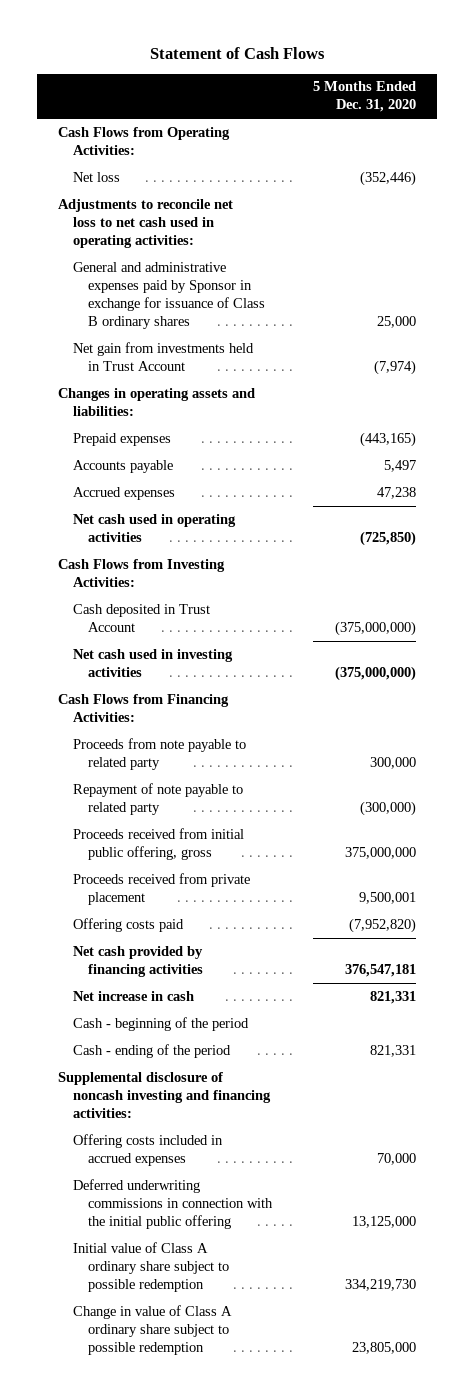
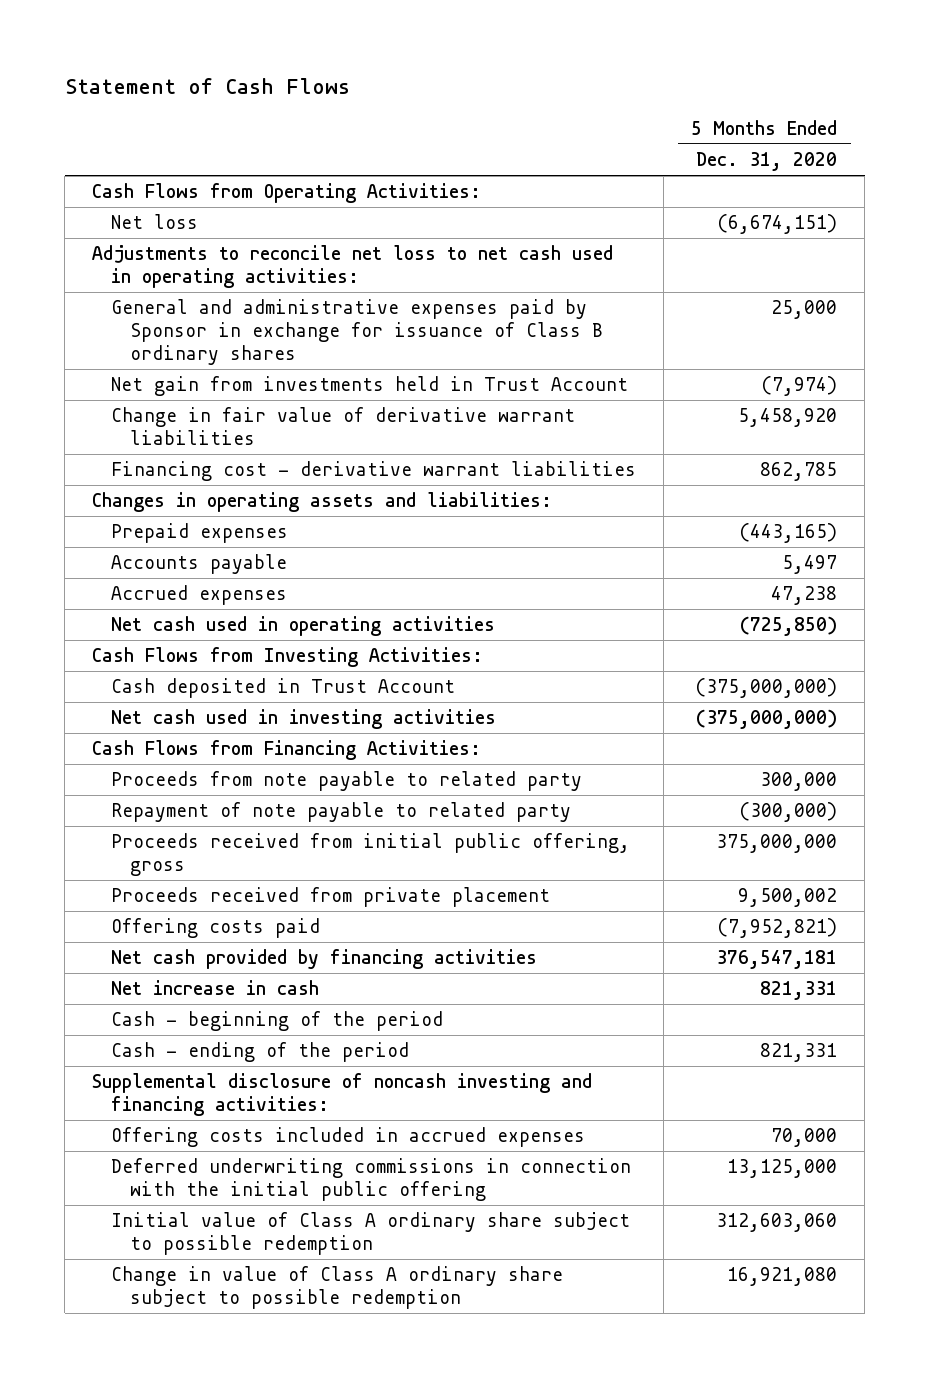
[360,170,417,186] (352,446) -> [717,214,838,235] (6,674,151)
none -> [111,407,576,446] Change in fair value of derivative warrant liabilities
none -> [111,461,637,482] Financing cost - derivative warrant liabilities
[359,891,417,904] 9,500,001 -> [738,888,838,908] 9,500,002
[349,917,417,933] (7,952,820) -> [717,918,838,939] (7,952,821)
[345,1278,417,1291] 334,219,730 -> [716,1213,838,1233] 312,603,060
[352,1341,417,1354] 23,805,000 -> [727,1267,838,1287] 16,921,080

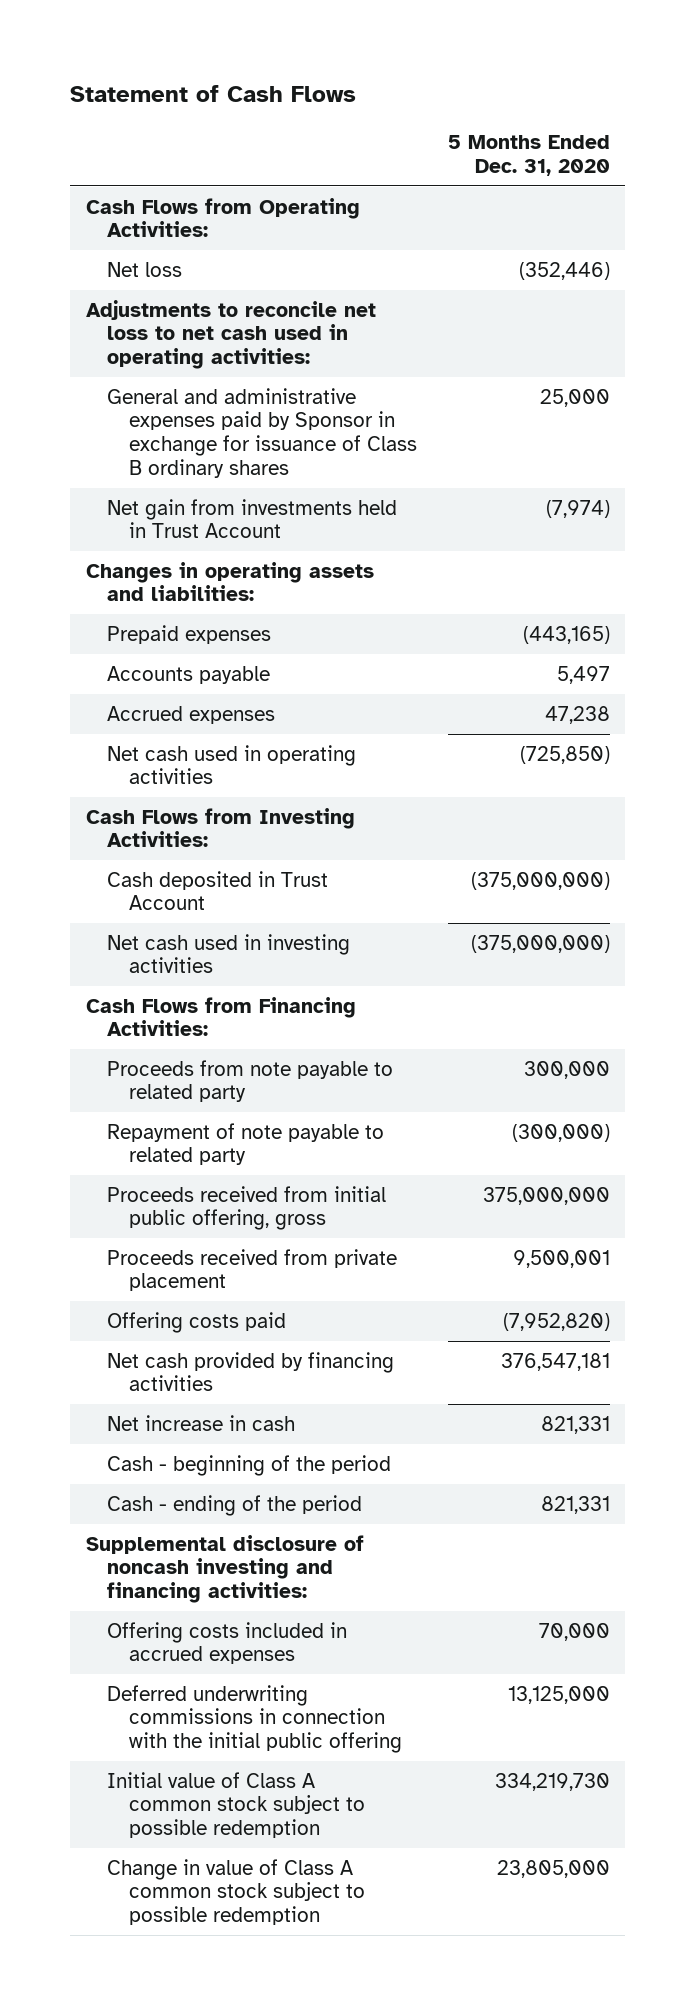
[717,214,838,235] (6,674,151) -> [518,261,610,280] (352,446)
[111,407,576,446] Change in fair value of derivative warrant liabilities -> none
[111,461,637,482] Financing cost - derivative warrant liabilities -> none
[738,888,838,908] 9,500,002 -> [512,1249,610,1268] 9,500,001
[717,918,838,939] (7,952,821) -> [502,1312,610,1331] (7,952,820)
[111,1212,631,1256] Initial value of Class A ordinary share subject to possible redemption -> [107,1771,365,1839] Initial value of Class A common stock subject to possible redemption
[716,1213,838,1233] 312,603,060 -> [494,1772,610,1791] 334,219,730
[111,1266,564,1310] Change in value of Class A ordinary share subject to possible redemption -> [107,1858,365,1926] Change in value of Class A common stock subject to possible redemption
[727,1267,838,1287] 16,921,080 -> [496,1859,610,1878] 23,805,000

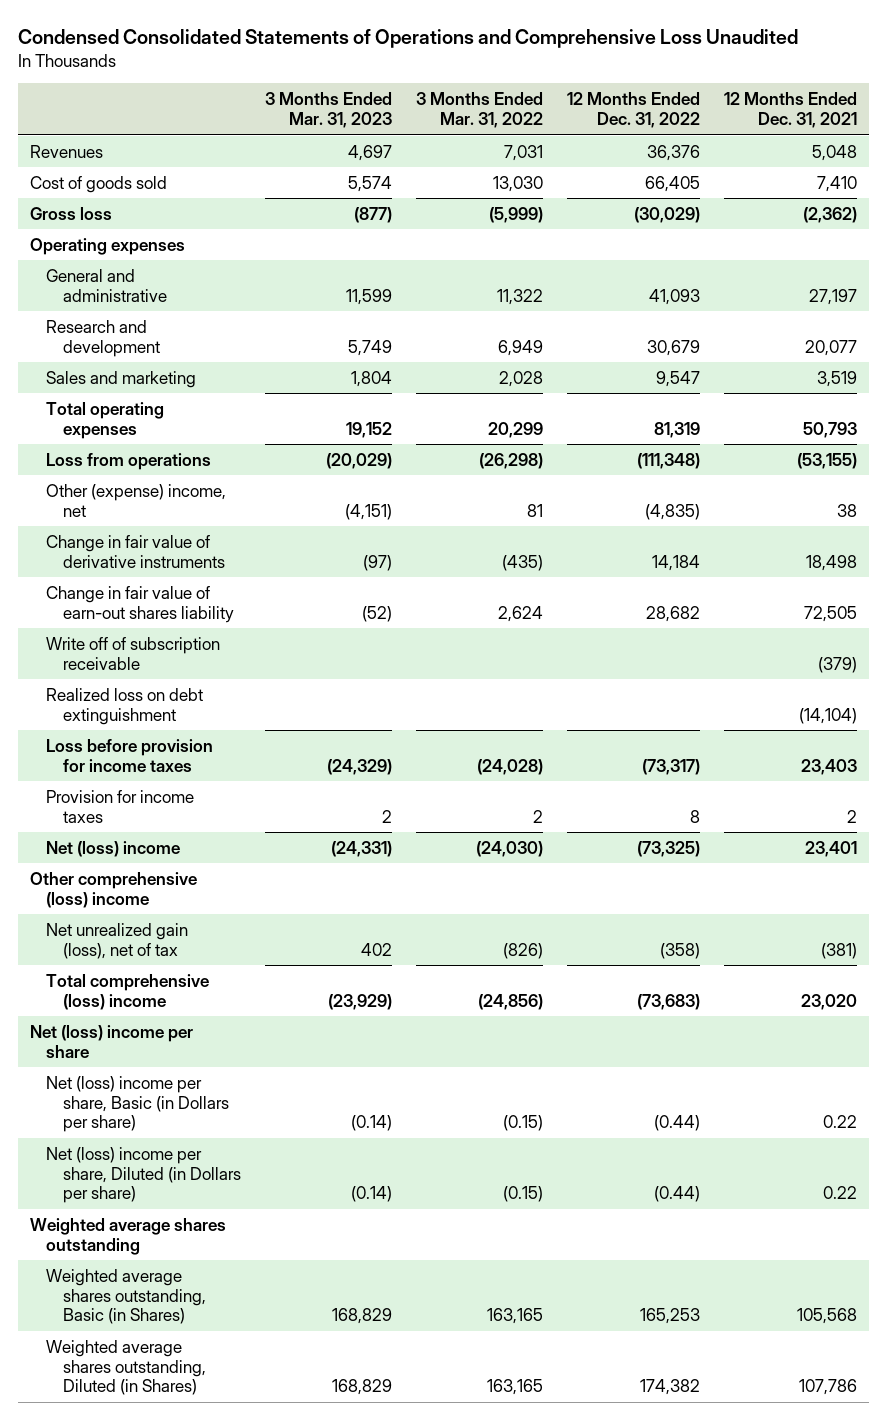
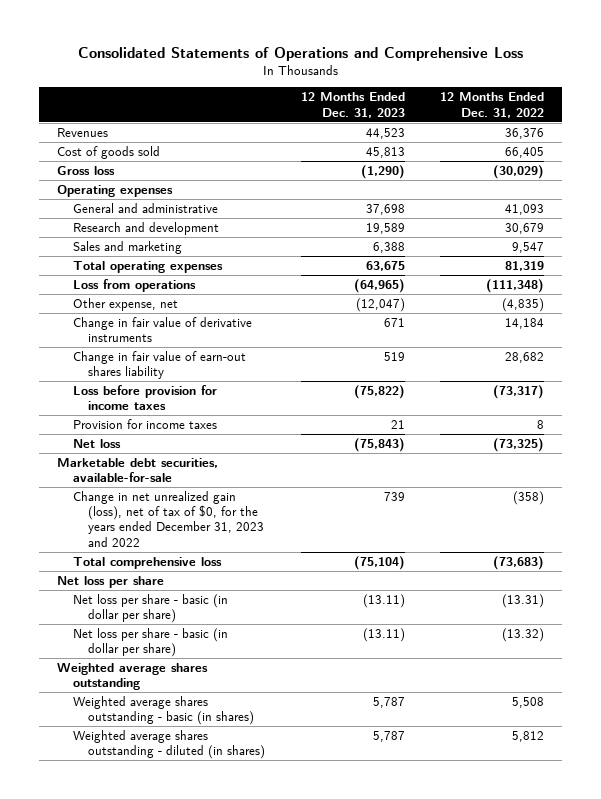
[17,28,798,48] Condensed Consolidated Statements of Operations and Comprehensive Loss Unaudited -> [77,47,523,62] Consolidated Statements of Operations and Comprehensive Loss
[265,92,393,128] 3 Months Ended Mar. 31, 2023 -> none
[415,92,543,128] 3 Months Ended Mar. 31, 2022 -> none
[723,92,857,128] 12 Months Ended Dec. 31, 2021 -> none
none -> [300,92,405,118] 12 Months Ended Dec. 31, 2023
[46,483,227,517] Other (expense) income, net -> [72,297,178,311] Other expense, net
[46,636,221,670] Write off of subscription receivable -> none
[46,687,204,725] Realized loss on debt extinguishment -> none
[29,871,197,908] Other comprehensive (loss) income -> none
[46,840,181,857] Net (loss) income -> [72,438,121,448] Net loss
none -> [56,457,218,483] Marketable debt securities, available-for-sale
[46,922,189,959] Net unrealized gain (loss), net of tax -> [72,490,265,547] Change in net unrealized gain (loss), net of tax of $0, for the years ended December 31, 2023 and 2022
[46,973,210,1010] Total comprehensive (loss) income -> [72,556,222,569] Total comprehensive loss
[29,1024,193,1058] Net (loss) income per share -> [56,575,164,588] Net loss per share
[46,1075,230,1133] Net (loss) income per share, Basic (in Dollars per share) -> [72,593,228,624] Net loss per share - basic (in dollar per share)
[653,1115,700,1132] (0.44) -> [502,593,545,608] (13.31)
[46,1146,242,1204] Net (loss) income per share, Diluted (in Dollars per share) -> [72,627,228,658] Net loss per share - basic (in dollar per share)
[653,1186,700,1203] (0.44) -> [502,627,545,642] (13.32)
[46,1268,207,1325] Weighted average shares outstanding, Basic (in Shares) -> [72,695,255,726] Weighted average shares outstanding - basic (in shares)
[639,1308,700,1325] 165,253 -> [512,696,545,708] 5,508
[46,1339,207,1396] Weighted average shares outstanding, Diluted (in Shares) -> [72,729,266,760] Weighted average shares outstanding - diluted (in shares)
[639,1379,700,1396] 174,382 -> [512,730,545,742] 5,812

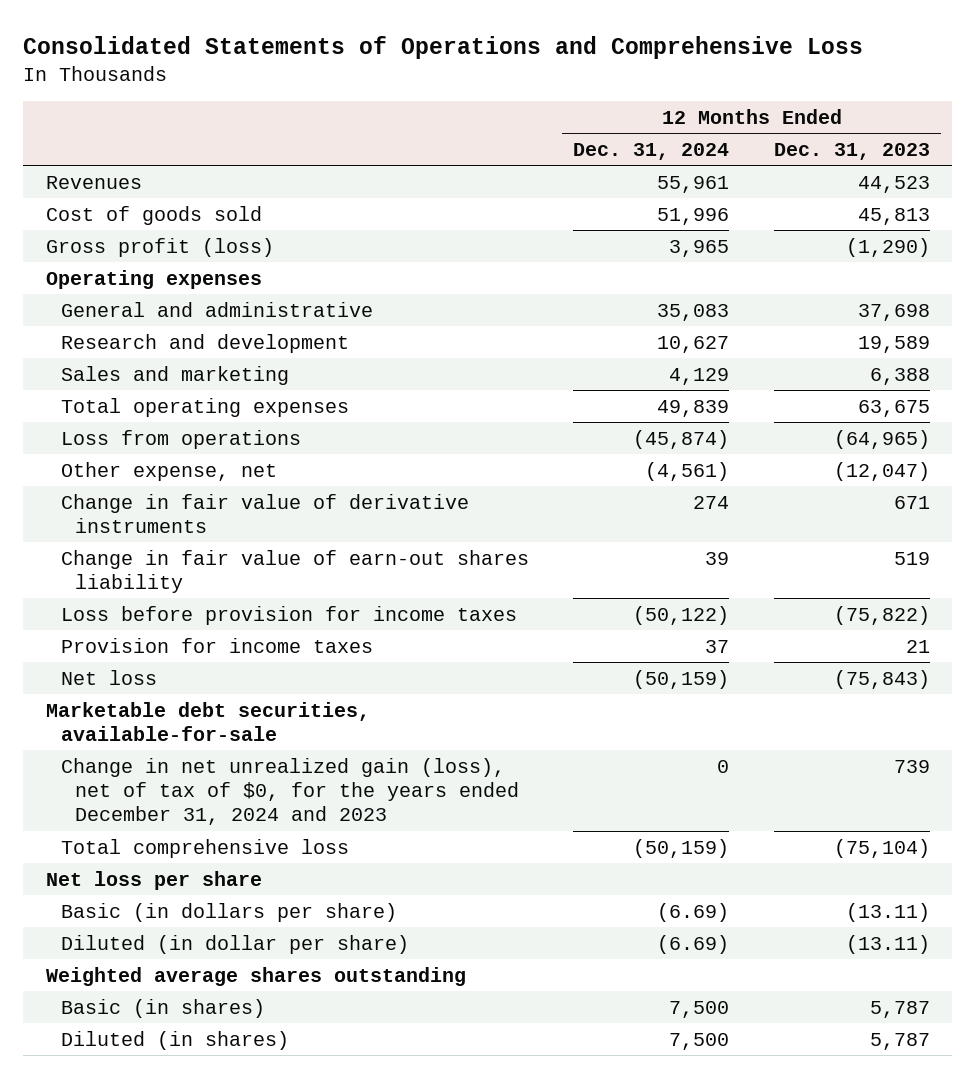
[440,92,545,118] 12 Months Ended Dec. 31, 2022 -> none
none -> [573,142,730,160] Dec. 31, 2024
[56,165,115,175] Gross loss -> [45,237,274,257] Gross profit (loss)
[72,490,265,547] Change in net unrealized gain (loss), net of tax of $0, for the years ended December 31, 2023 and 2022 -> [60,757,520,826] Change in net unrealized gain (loss), net of tax of $0, for the years ended December 31, 2024 and 2023
[72,593,228,624] Net loss per share - basic (in dollar per share) -> [60,902,397,922] Basic (in dollars per share)
[72,627,228,658] Net loss per share - basic (in dollar per share) -> [60,934,409,954] Diluted (in dollar per share)
[72,695,255,726] Weighted average shares outstanding - basic (in shares) -> [60,998,265,1018] Basic (in shares)
[72,729,266,760] Weighted average shares outstanding - diluted (in shares) -> [60,1030,289,1050] Diluted (in shares)

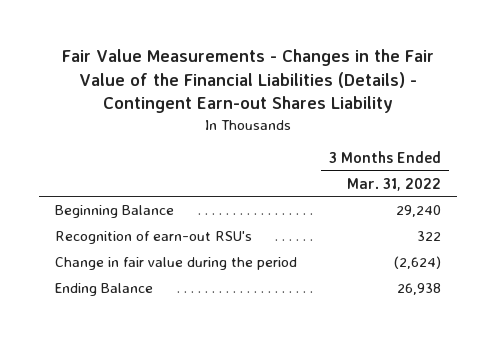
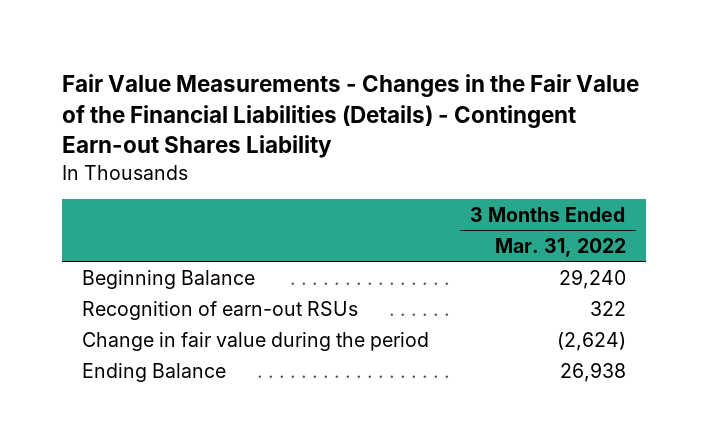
[54,230,252,244] Recognition of earn-out RSU's -> [82,300,359,320] Recognition of earn-out RSUs

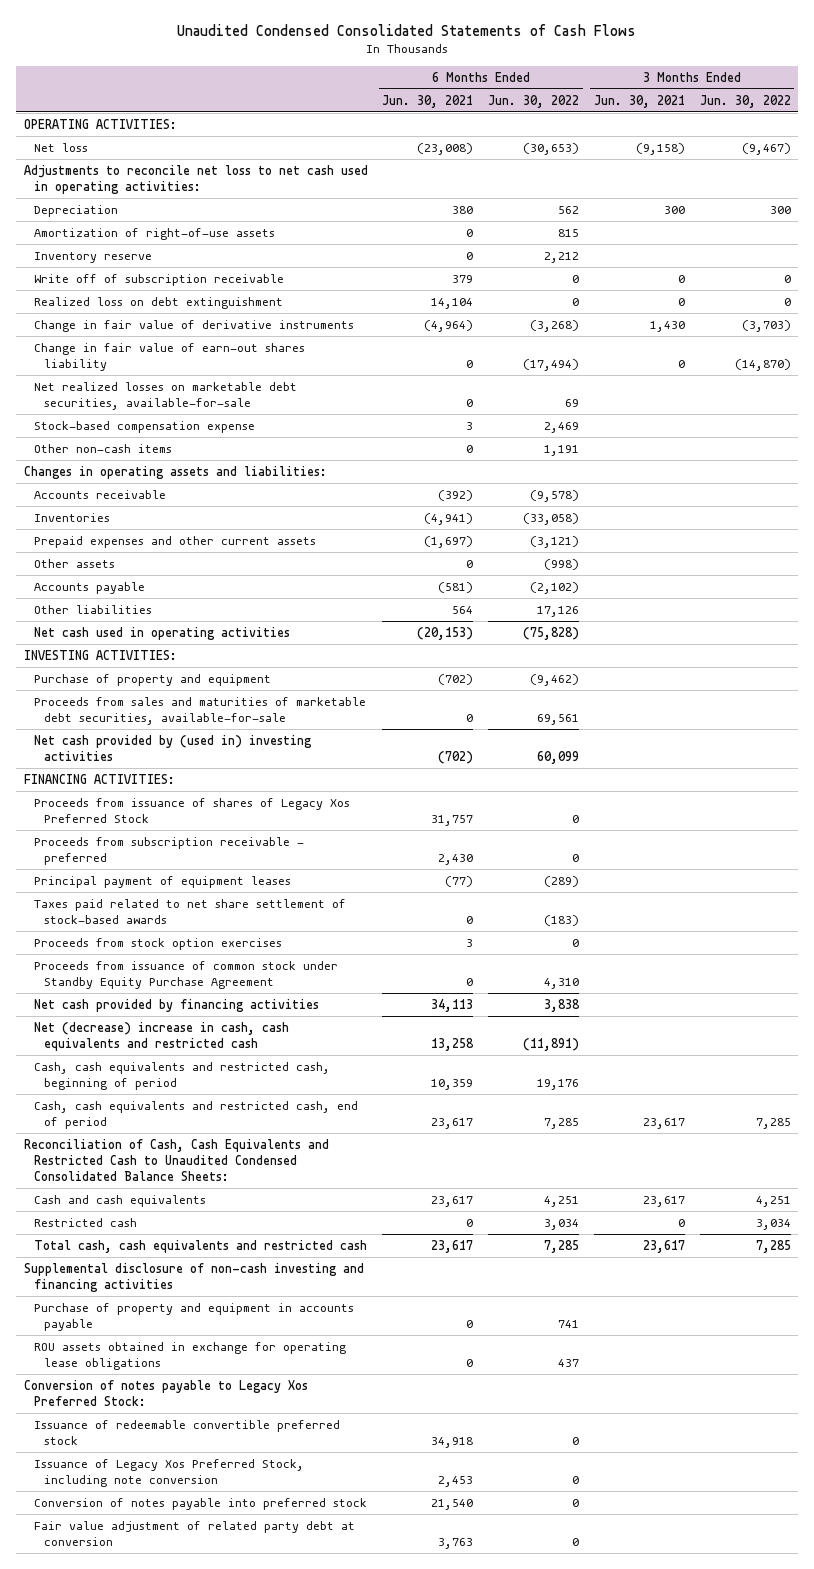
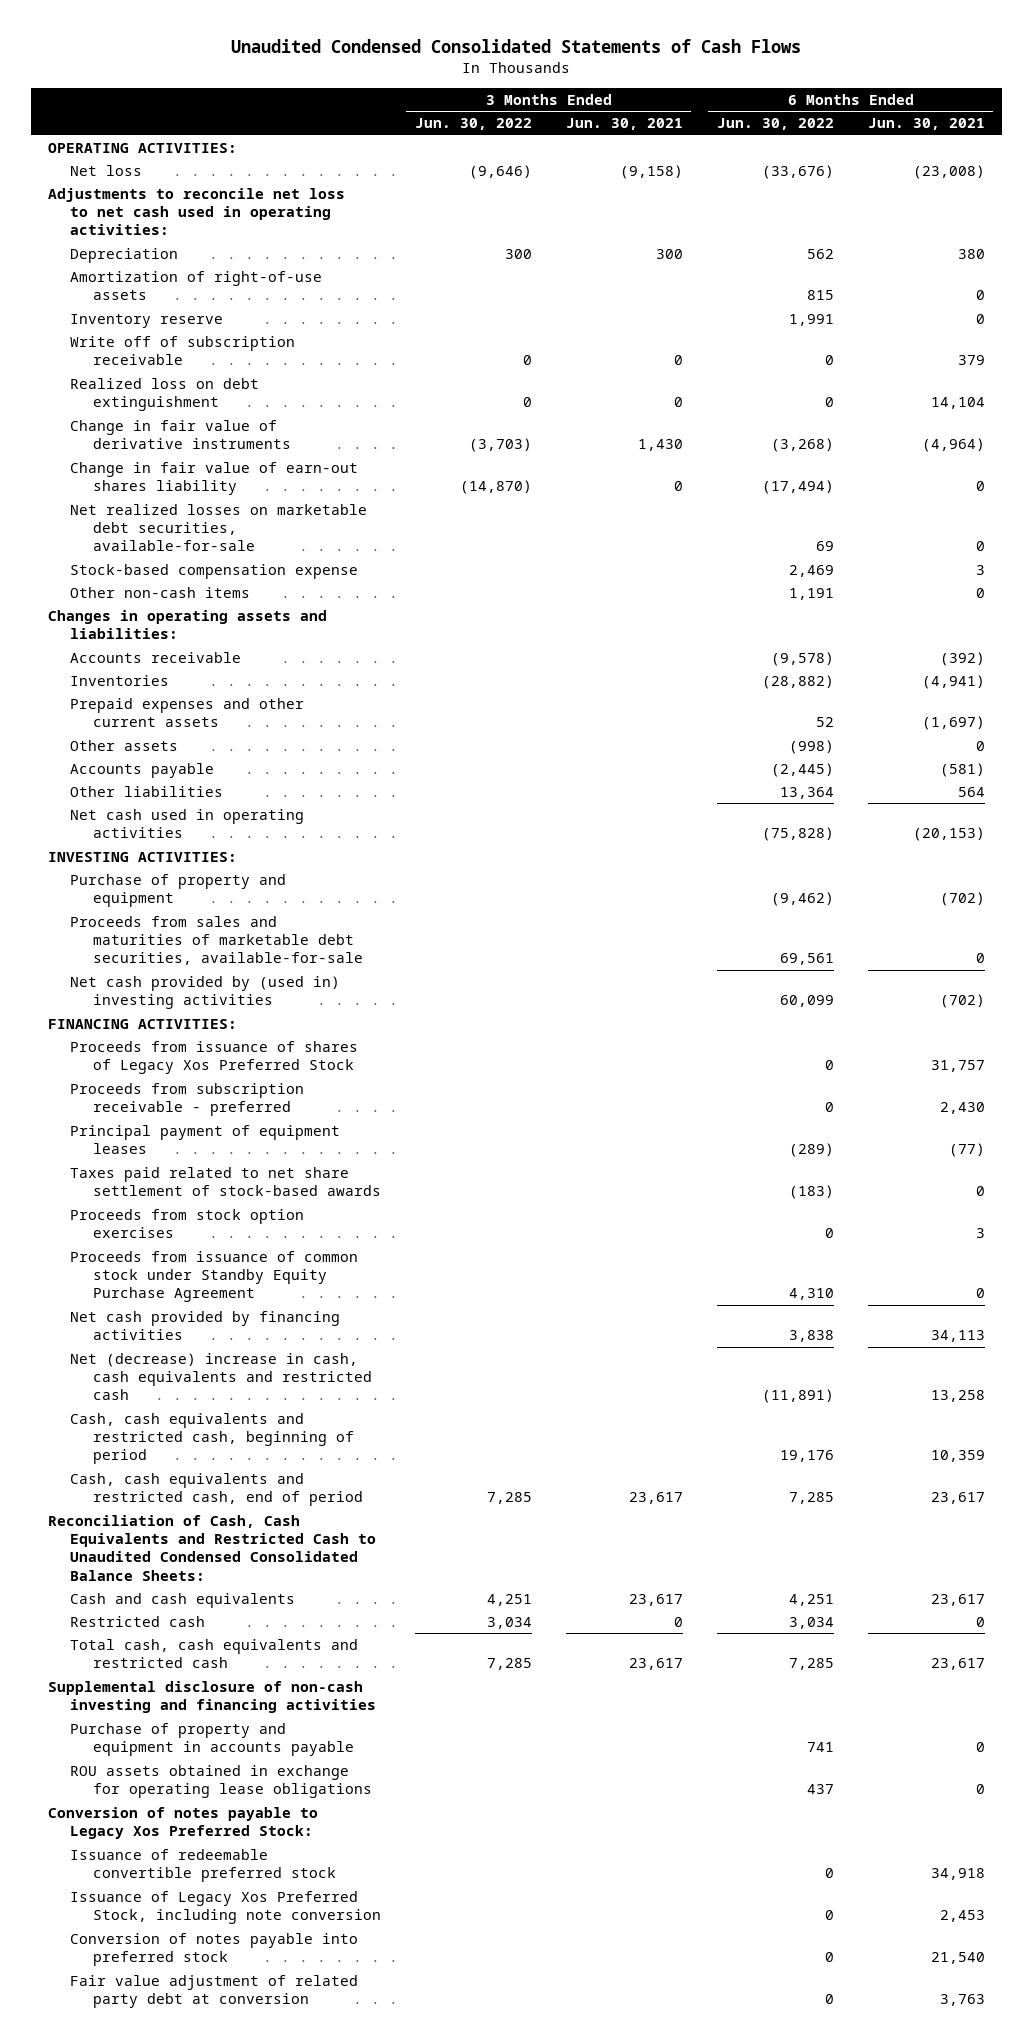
[523,142,580,155] (30,653) -> [761,164,834,179] (33,676)
[741,142,791,155] (9,467) -> [468,164,532,179] (9,646)
[544,251,580,263] 2,212 -> [788,313,834,326] 1,991
[523,512,580,525] (33,058) -> [761,674,834,689] (28,882)
[530,535,580,548] (3,121) -> [815,717,834,728] 52
[530,581,580,594] (2,102) -> [770,762,834,777] (2,445)
[537,605,580,617] 17,126 -> [779,786,834,799] 13,364

